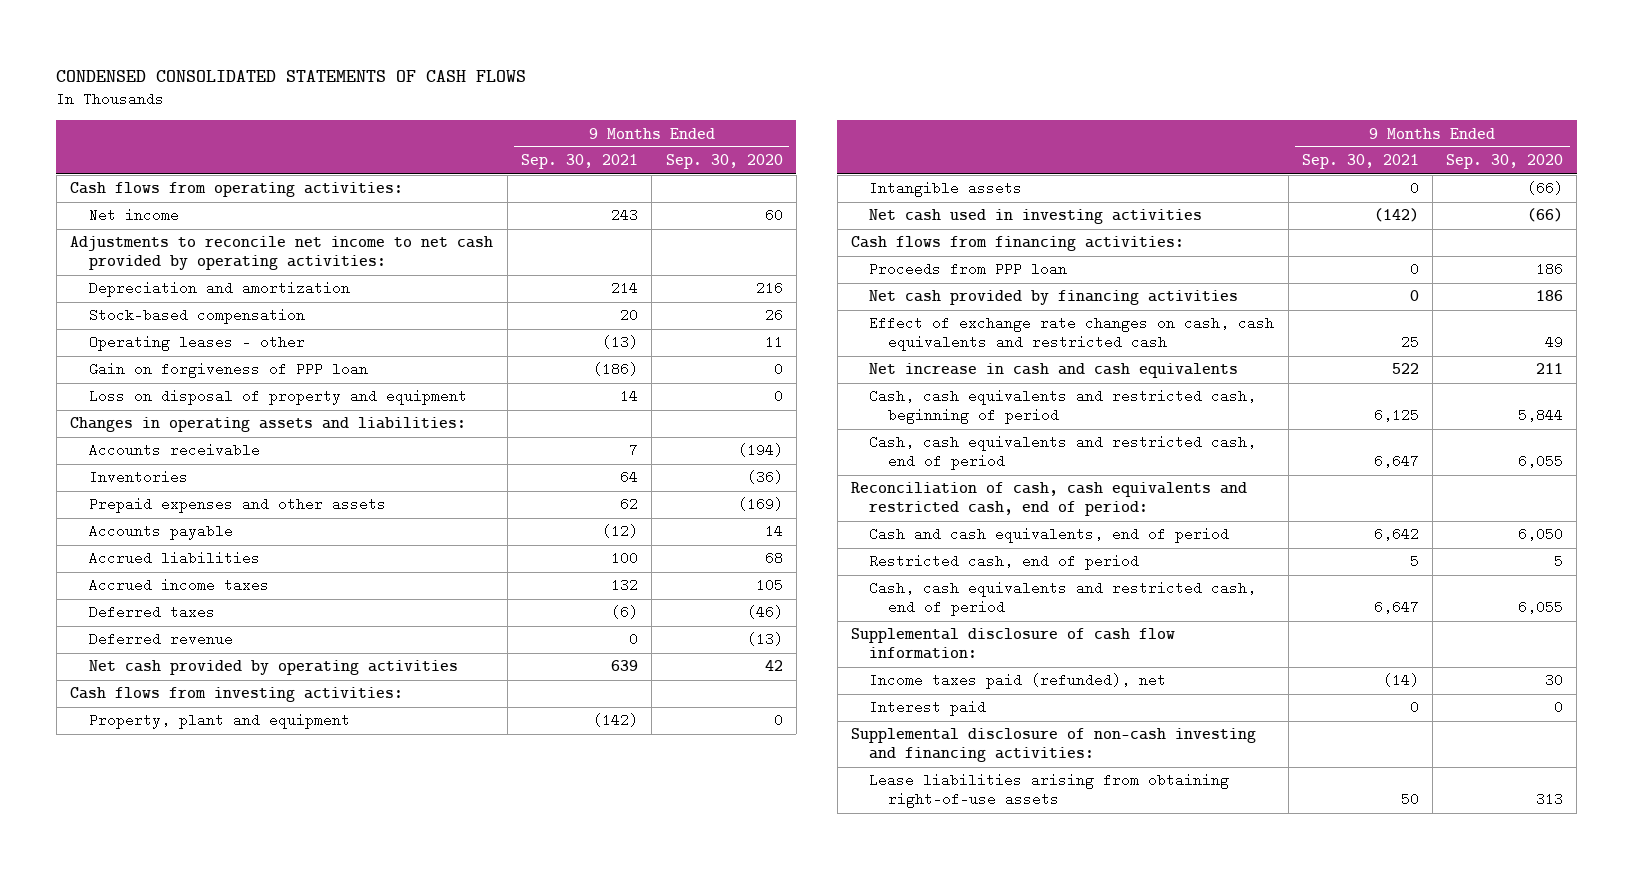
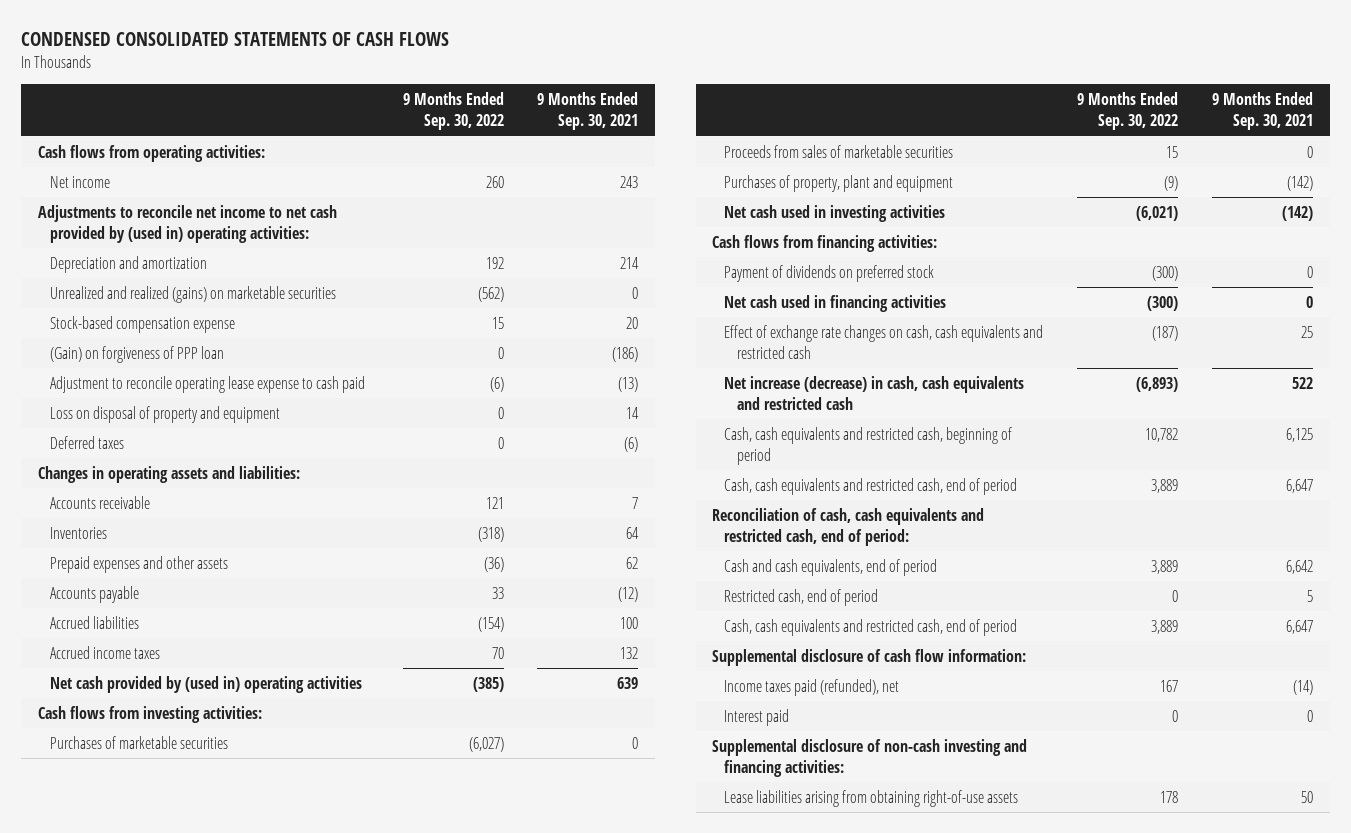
[665,154,783,170] Sep. 30, 2020 -> none
none -> [402,92,504,131] 9 Months Ended Sep. 30, 2022
[70,236,494,271] Adjustments to reconcile net income to net cash provided by operating activities: -> [37,204,337,243] Adjustments to reconcile net income to net cash provided by (used in) operating activities:
[88,335,305,352] Operating leases - other -> none
none -> [49,285,336,303] Unrealized and realized (gains) on marketable securities
[88,308,305,325] Stock-based compensation -> [49,315,235,333] Stock-based compensation expense
[88,362,368,379] Gain on forgiveness of PPP loan -> [49,345,224,363] (Gain) on forgiveness of PPP loan
none -> [49,375,365,393] Adjustment to reconcile operating lease expense to cash paid
[88,605,215,620] Deferred taxes -> [49,435,124,449] Deferred taxes
[88,632,233,647] Deferred revenue -> none
[88,660,458,676] Net cash provided by operating activities -> [49,675,362,693] Net cash provided by (used in) operating activities
[869,181,1023,198] Intangible assets -> none
none -> [49,735,228,749] Purchases of marketable securities
none -> [724,144,954,158] Proceeds from sales of marketable securities
[88,713,350,730] Property, plant and equipment -> [724,174,954,192] Purchases of property, plant and equipment
[869,262,1068,277] Proceeds from PPP loan -> none
none -> [724,264,935,282] Payment of dividends on preferred stock
[869,290,1239,306] Net cash provided by financing activities -> [724,294,947,312] Net cash used in financing activities
[869,363,1239,379] Net increase in cash and cash equivalents -> [724,375,1025,410] Net increase (decrease) in cash, cash equivalents and restricted cash

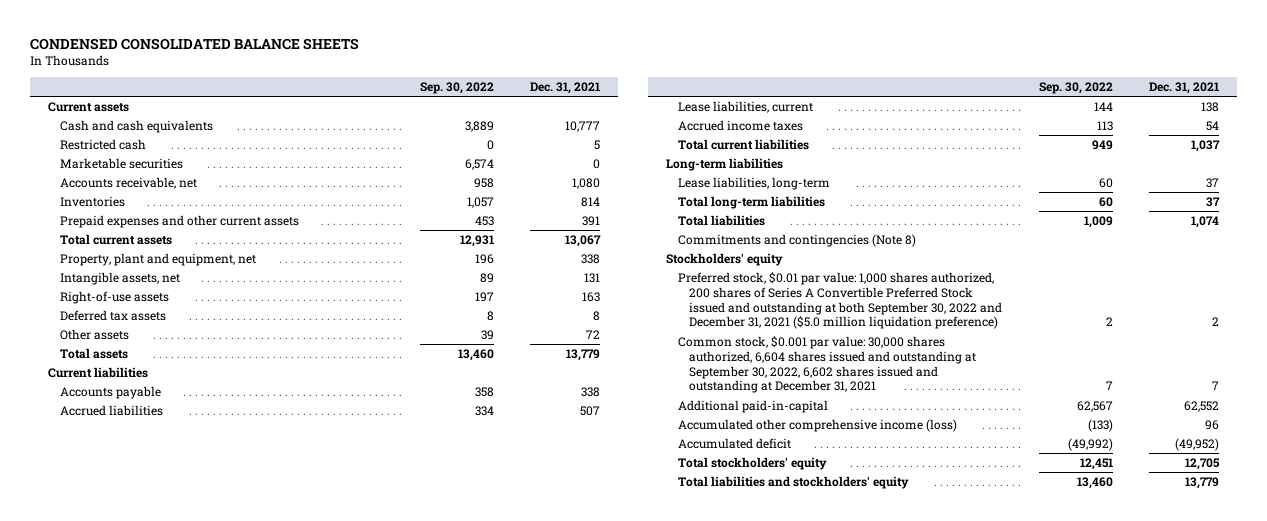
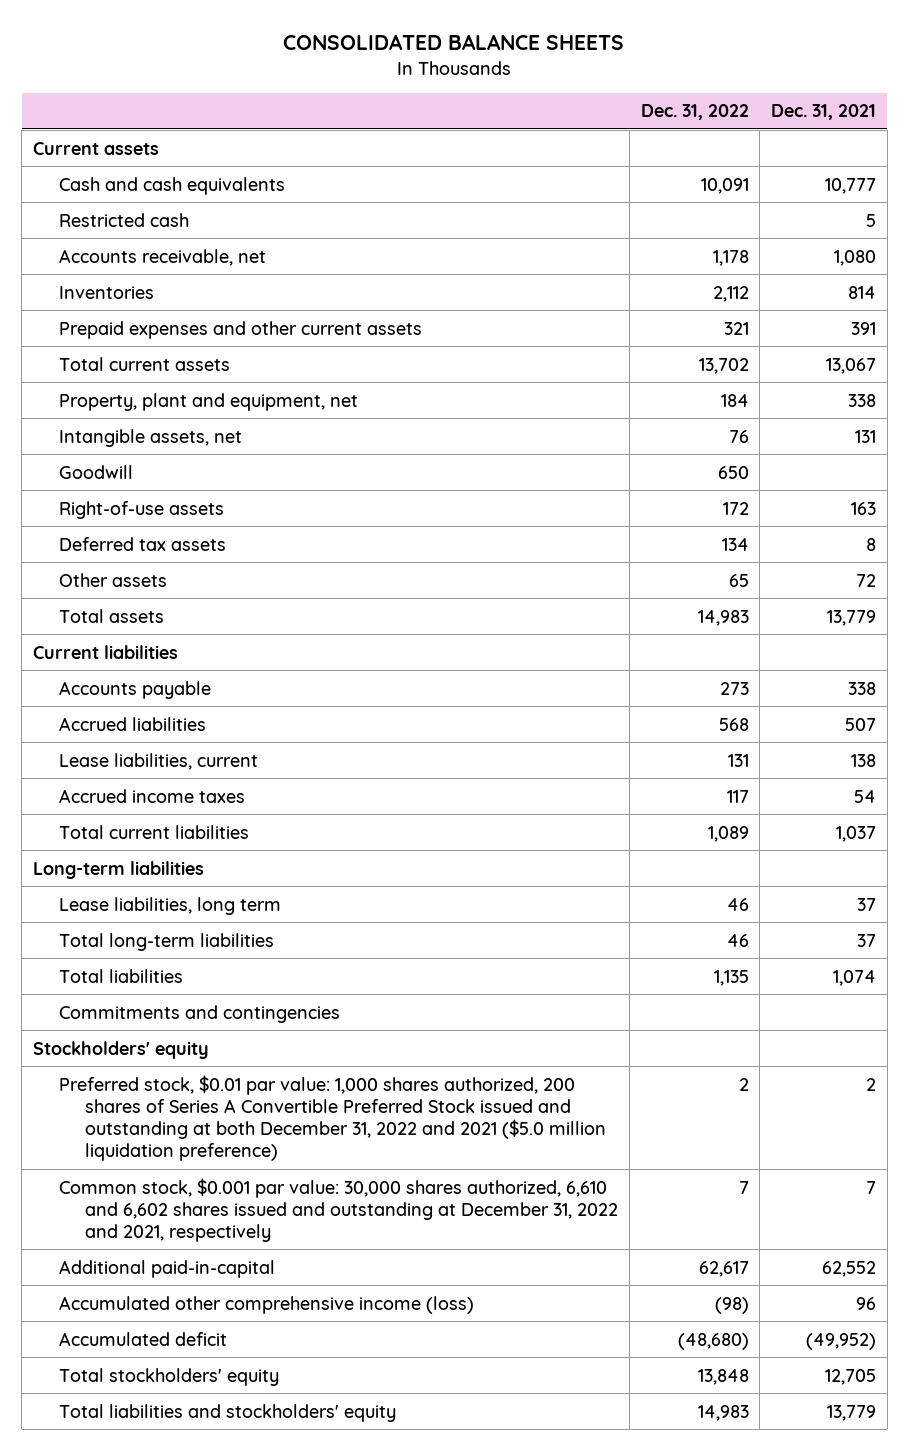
[30,37,360,50] CONDENSED CONSOLIDATED BALANCE SHEETS -> [283,34,625,51] CONSOLIDATED BALANCE SHEETS
[420,82,495,95] Sep. 30, 2022 -> none
none -> [640,104,749,121] Dec. 31, 2022
[59,157,183,169] Marketable securities -> none
none -> [59,464,134,479] Goodwill
[677,176,830,190] Lease liabilities, long-term -> [59,896,282,915] Lease liabilities, long term
[677,233,916,247] Commitments and contingencies (Note 8) -> [59,1004,341,1023] Commitments and contingencies
[677,271,1003,330] Preferred stock, $0.01 par value: 1,000 shares authorized, 200 shares of Series A Convertible Preferred Stock issued and outstanding at both September 30, 2022 and December 31, 2021 ($5.0 million liquidation preference) -> [59,1074,607,1161] Preferred stock, $0.01 par value: 1,000 shares authorized, 200 shares of Series A Convertible Preferred Stock issued and outstanding at both December 31, 2022 and 2021 ($5.0 million liquidation preference)
[677,335,977,394] Common stock, $0.001 par value: 30,000 shares authorized, 6,604 shares issued and outstanding at September 30, 2022, 6,602 shares issued and outstanding at December 31, 2021 -> [59,1177,619,1242] Common stock, $0.001 par value: 30,000 shares authorized, 6,610 and 6,602 shares issued and outstanding at December 31, 2022 and 2021, respectively

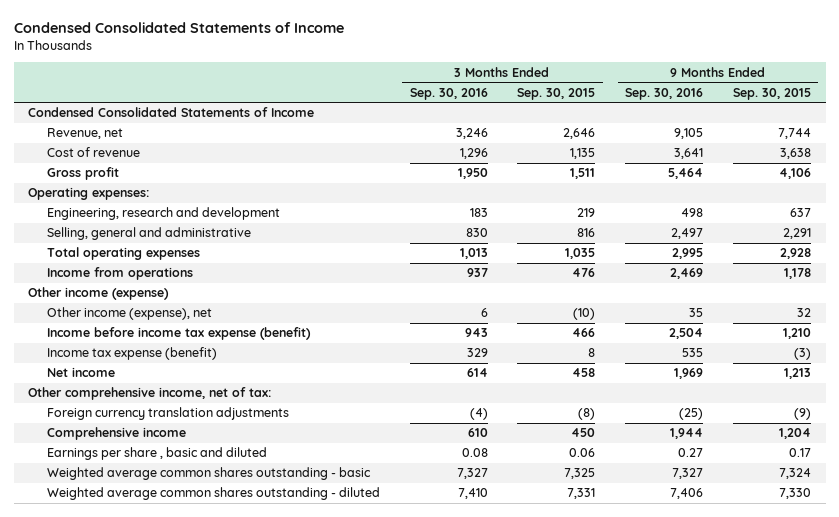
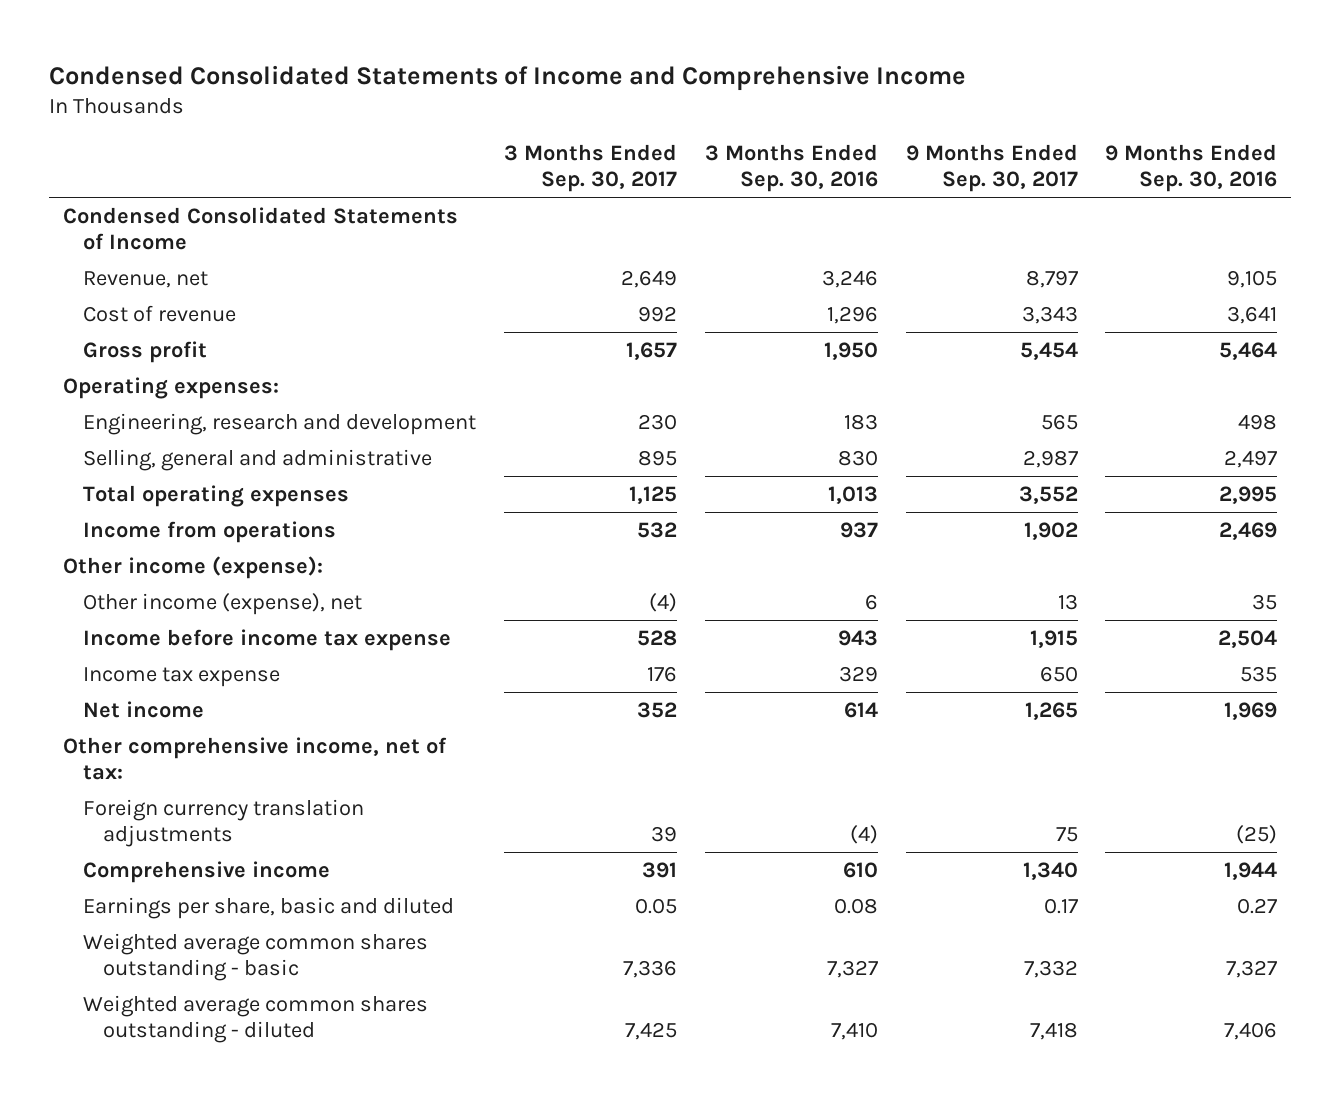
[13,21,344,33] Condensed Consolidated Statements of Income -> [49,64,967,91] Condensed Consolidated Statements of Income and Comprehensive Income
[517,87,596,100] Sep. 30, 2015 -> none
[732,87,811,100] Sep. 30, 2015 -> none
none -> [503,144,677,193] 3 Months Ended Sep. 30, 2017
none -> [905,144,1078,193] 9 Months Ended Sep. 30, 2017
[28,287,170,301] Other income (expense) -> [63,556,324,580] Other income (expense):
[46,327,311,341] Income before income tax expense (benefit) -> [82,629,451,652] Income before income tax expense
[46,347,217,361] Income tax expense (benefit) -> [82,667,280,688] Income tax expense
[46,447,267,461] Earnings per share , basic and diluted -> [82,897,454,920] Earnings per share, basic and diluted

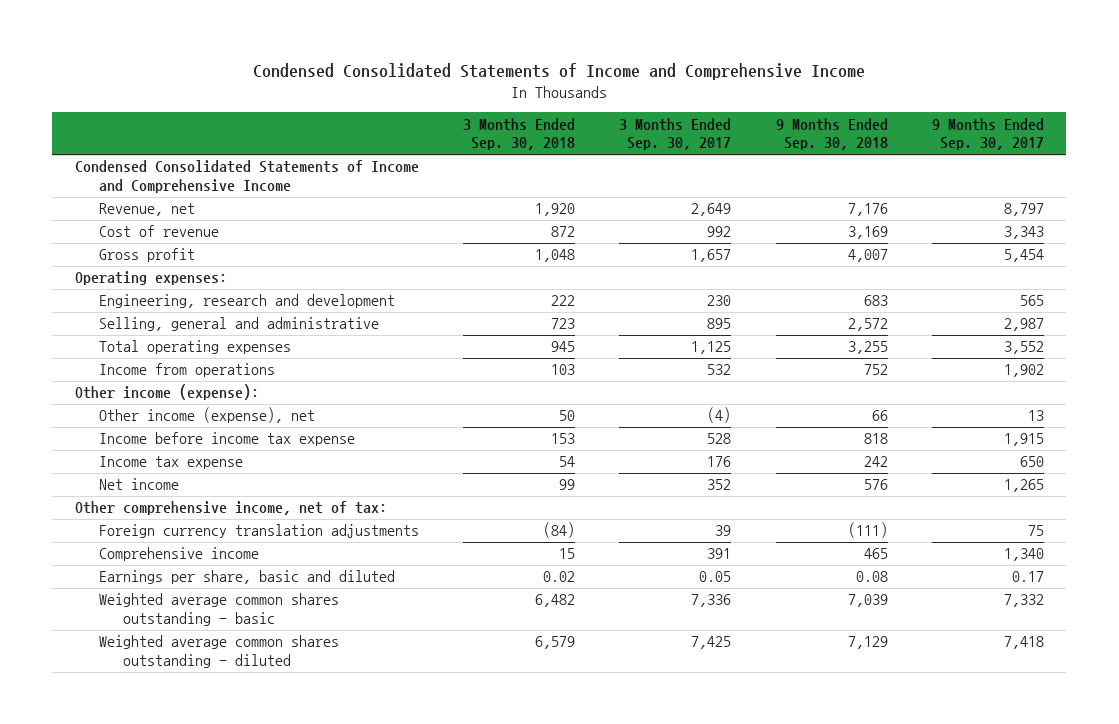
[704,144,878,193] 3 Months Ended Sep. 30, 2016 -> none
[1105,144,1278,193] 9 Months Ended Sep. 30, 2016 -> none
none -> [463,117,576,151] 3 Months Ended Sep. 30, 2018
none -> [775,117,888,151] 9 Months Ended Sep. 30, 2018
[63,207,459,250] Condensed Consolidated Statements of Income -> [74,160,419,194] Condensed Consolidated Statements of Income and Comprehensive Income

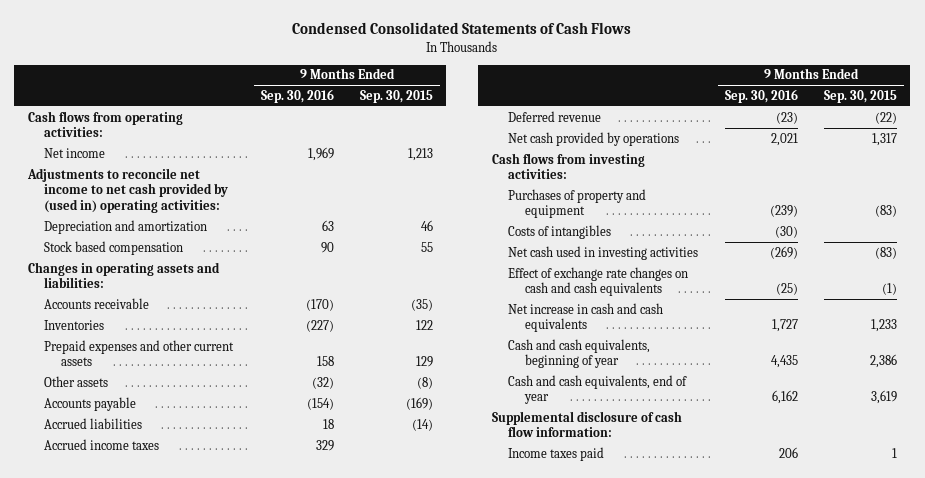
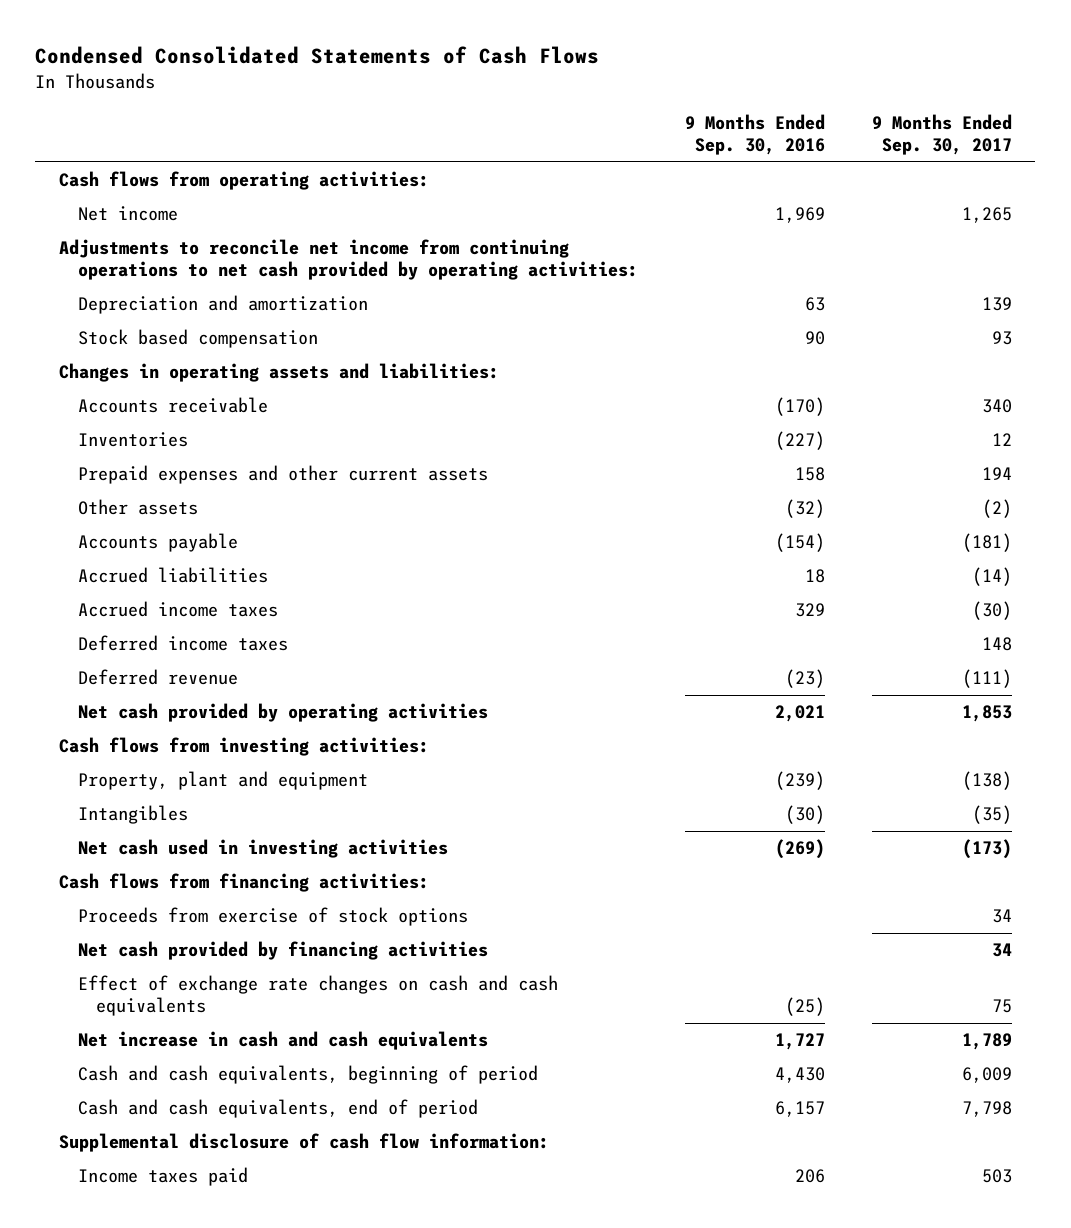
[360,89,434,103] Sep. 30, 2015 -> none
none -> [871,114,1012,155] 9 Months Ended Sep. 30, 2017
[26,167,229,213] Adjustments to reconcile net income to net cash provided by (used in) operating activities: -> [59,239,638,281] Adjustments to reconcile net income from continuing operations to net cash provided by operating activities:
none -> [77,635,288,652] Deferred income taxes
[508,131,680,146] Net cash provided by operations -> [77,703,488,723] Net cash provided by operating activities
[508,188,647,219] Purchases of property and equipment -> [77,771,368,791] Property, plant and equipment
[508,224,612,239] Costs of intangibles -> [77,805,188,825] Intangibles
none -> [59,873,430,893] Cash flows from financing activities:
none -> [77,907,468,927] Proceeds from exercise of stock options
none -> [77,941,488,961] Net cash provided by financing activities
[508,338,651,369] Cash and cash equivalents, beginning of year -> [77,1065,538,1085] Cash and cash equivalents, beginning of period
[770,355,798,369] 4,435 -> [774,1067,825,1084] 4,430
[508,374,688,405] Cash and cash equivalents, end of year -> [77,1099,478,1119] Cash and cash equivalents, end of period
[771,390,798,405] 6,162 -> [774,1101,825,1118] 6,157

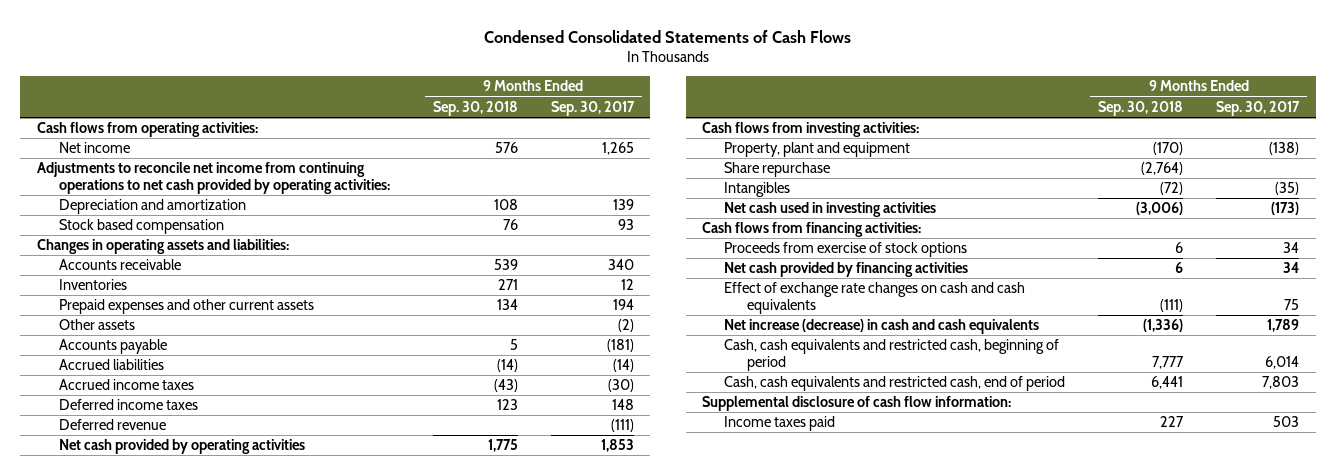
[684,114,825,155] 9 Months Ended Sep. 30, 2016 -> none
none -> [432,100,518,116] Sep. 30, 2018
none -> [724,162,831,178] Share repurchase
[77,1031,488,1051] Net increase in cash and cash equivalents -> [724,319,1040,335] Net increase (decrease) in cash and cash equivalents
[77,1065,538,1085] Cash and cash equivalents, beginning of period -> [724,339,1060,372] Cash, cash equivalents and restricted cash, beginning of period
[961,1067,1012,1084] 6,009 -> [1265,356,1300,370] 6,014
[77,1099,478,1119] Cash and cash equivalents, end of period -> [724,376,1066,392] Cash, cash equivalents and restricted cash, end of period
[961,1101,1012,1118] 7,798 -> [1262,376,1300,390] 7,803

